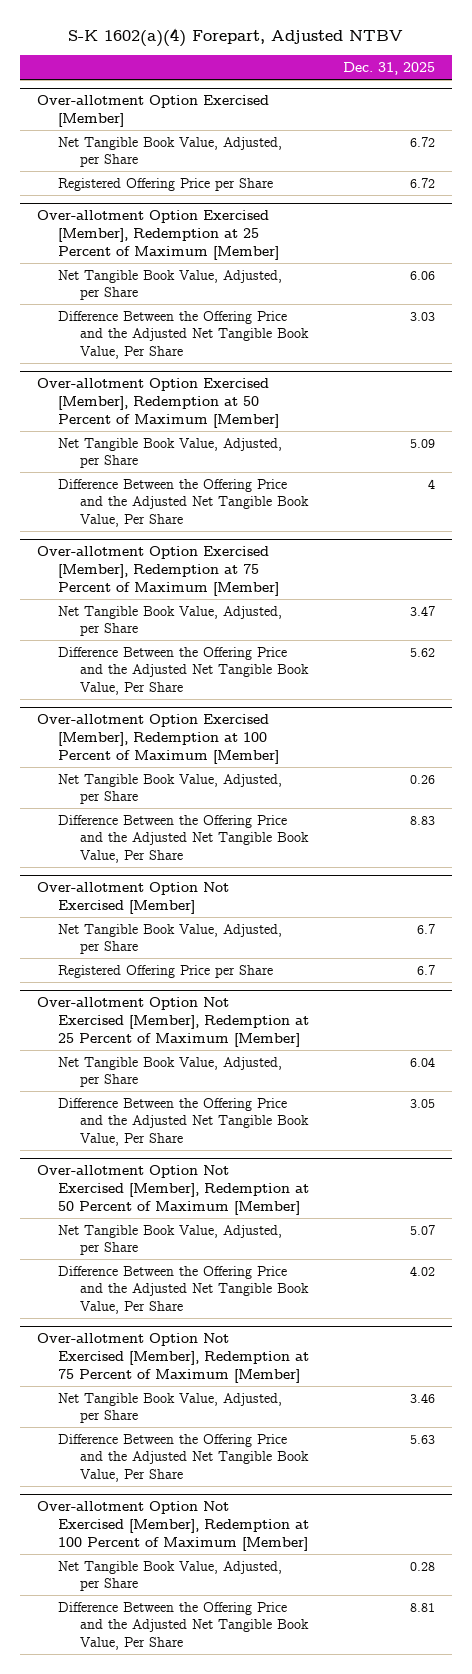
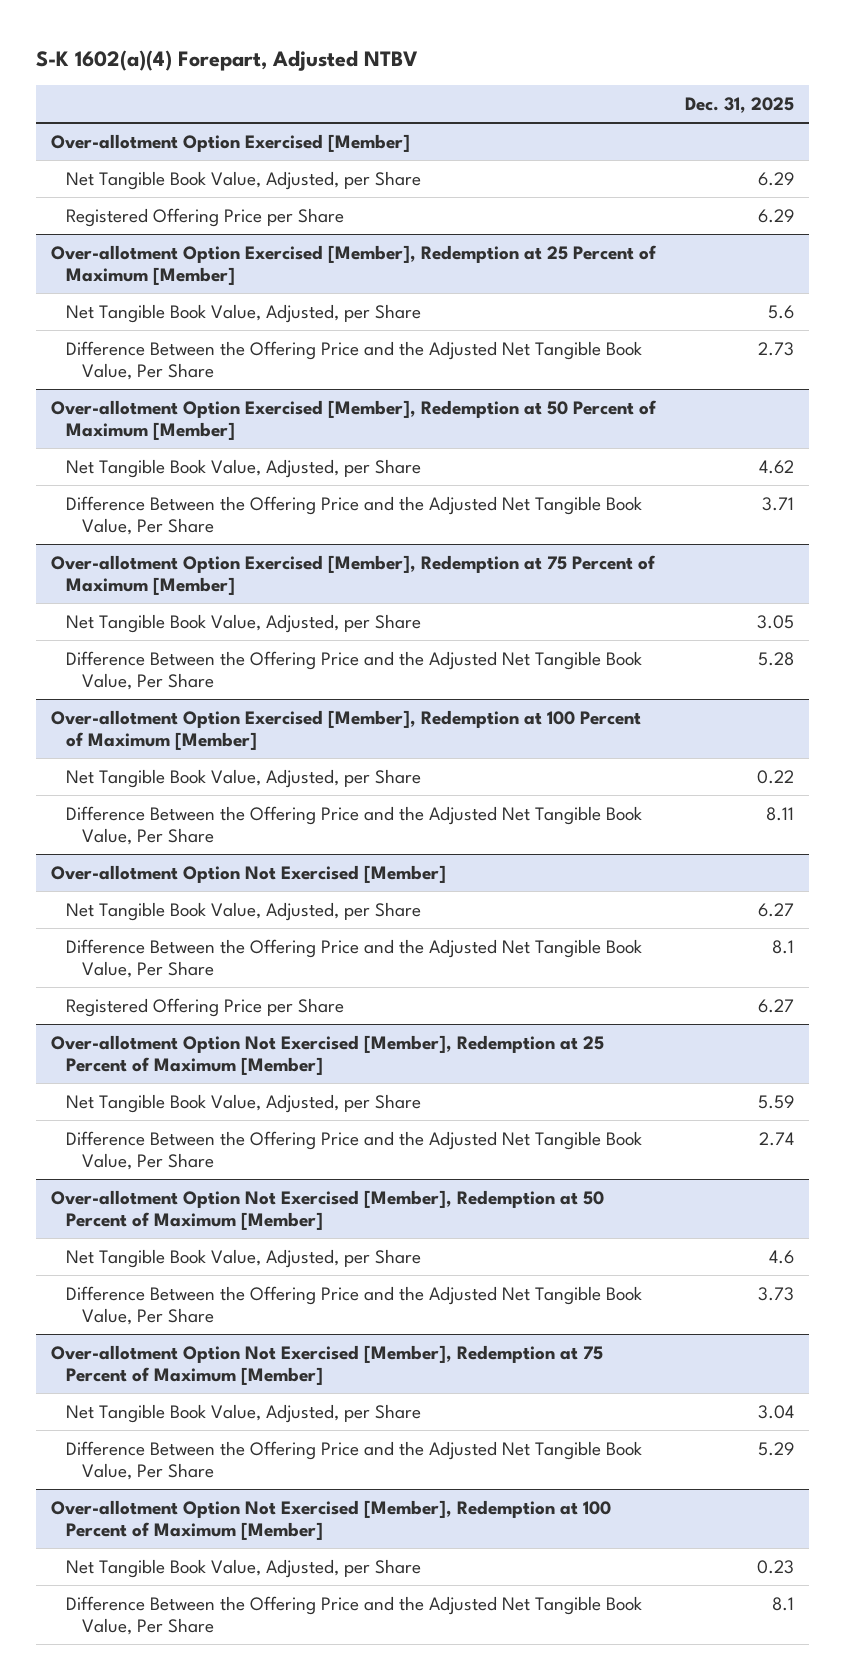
[410,136,436,147] 6.72 -> [758,171,795,186] 6.29
[410,177,436,188] 6.72 -> [758,208,795,223] 6.29
[410,270,436,280] 6.06 -> [768,304,795,319] 5.6
[410,311,436,321] 3.03 -> [758,341,795,356] 2.73
[410,438,436,448] 5.09 -> [759,459,795,474] 4.62
[428,478,436,489] 4 -> [762,496,795,511] 3.71
[410,605,436,616] 3.47 -> [757,614,795,629] 3.05
[410,647,436,657] 5.62 -> [758,651,795,666] 5.28
[410,774,436,784] 0.26 -> [757,769,795,784] 0.22
[410,815,436,825] 8.83 -> [766,806,795,821] 8.11
[417,923,436,934] 6.7 -> [758,902,795,917] 6.27
none -> [66,938,643,978] Difference Between the Offering Price and the Adjusted Net Tangible Book Value, Per Share
[417,964,436,975] 6.7 -> [758,998,795,1013] 6.27
[410,1056,436,1067] 6.04 -> [758,1094,795,1109] 5.59
[410,1098,436,1108] 3.05 -> [759,1131,795,1146] 2.74
[410,1224,436,1235] 5.07 -> [769,1249,795,1264] 4.6
[410,1265,436,1276] 4.02 -> [758,1286,795,1301] 3.73
[410,1392,436,1403] 3.46 -> [758,1404,795,1419] 3.04
[410,1434,436,1444] 5.63 -> [758,1441,795,1456] 5.29
[410,1561,436,1571] 0.28 -> [757,1559,795,1574] 0.23
[410,1602,436,1612] 8.81 -> [772,1596,795,1611] 8.1

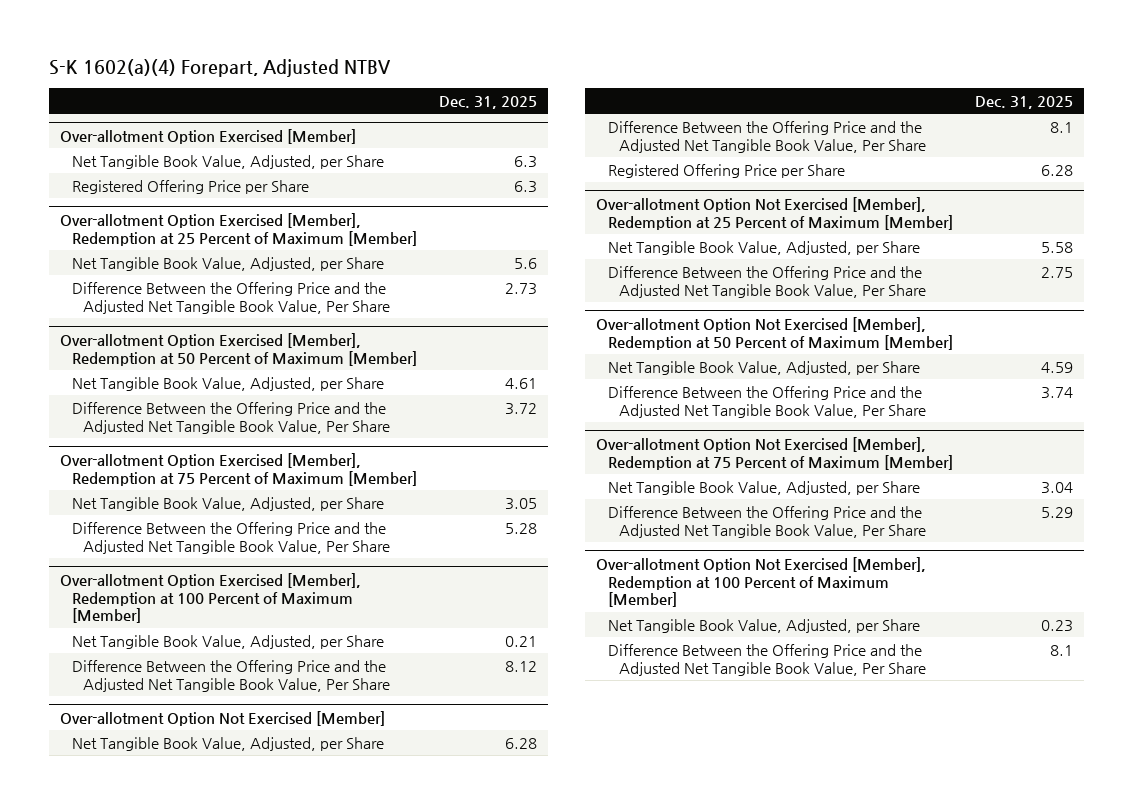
[758,171,795,186] 6.29 -> [513,155,537,168] 6.3
[758,208,795,223] 6.29 -> [513,180,537,193] 6.3
[759,459,795,474] 4.62 -> [504,377,537,389] 4.61
[762,496,795,511] 3.71 -> [504,402,537,415] 3.72
[757,769,795,784] 0.22 -> [504,635,537,647] 0.21
[766,806,795,821] 8.11 -> [504,660,537,672] 8.12
[758,902,795,917] 6.27 -> [504,737,537,749] 6.28
[758,998,795,1013] 6.27 -> [1040,164,1073,176] 6.28
[758,1094,795,1109] 5.59 -> [1040,241,1073,253] 5.58
[759,1131,795,1146] 2.74 -> [1040,266,1073,278] 2.75
[769,1249,795,1264] 4.6 -> [1040,361,1073,373] 4.59
[758,1286,795,1301] 3.73 -> [1040,386,1073,399] 3.74

